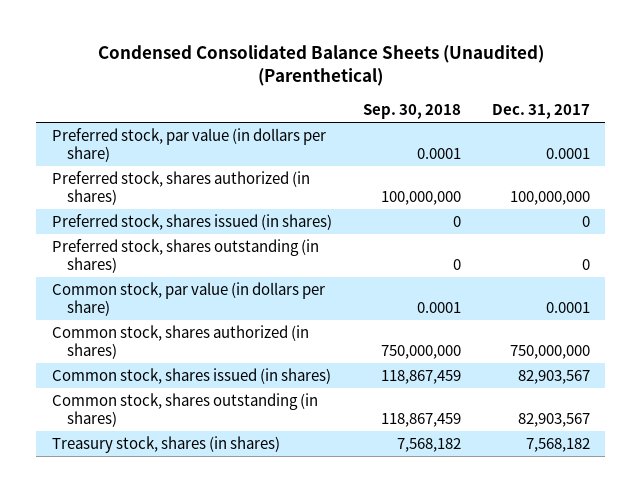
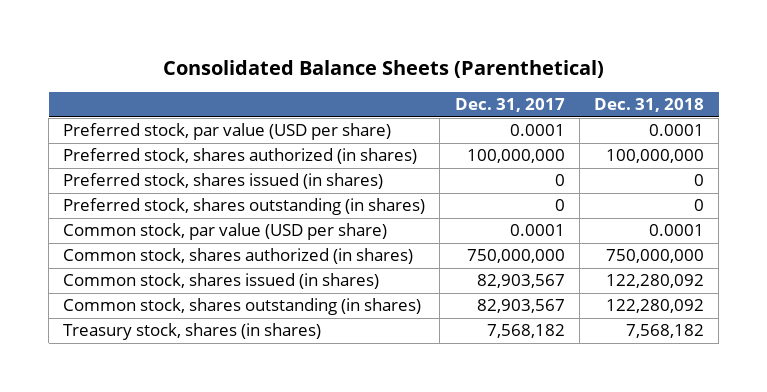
[97,45,544,87] Condensed Consolidated Balance Sheets (Unaudited) (Parenthetical) -> [162,59,604,78] Consolidated Balance Sheets (Parenthetical)
[362,103,461,119] Sep. 30, 2018 -> none
none -> [593,98,704,113] Dec. 31, 2018
[51,127,326,162] Preferred stock, par value (in dollars per share) -> [63,123,392,141] Preferred stock, par value (USD per share)
[51,281,325,316] Common stock, par value (in dollars per share) -> [63,223,388,241] Common stock, par value (USD per share)

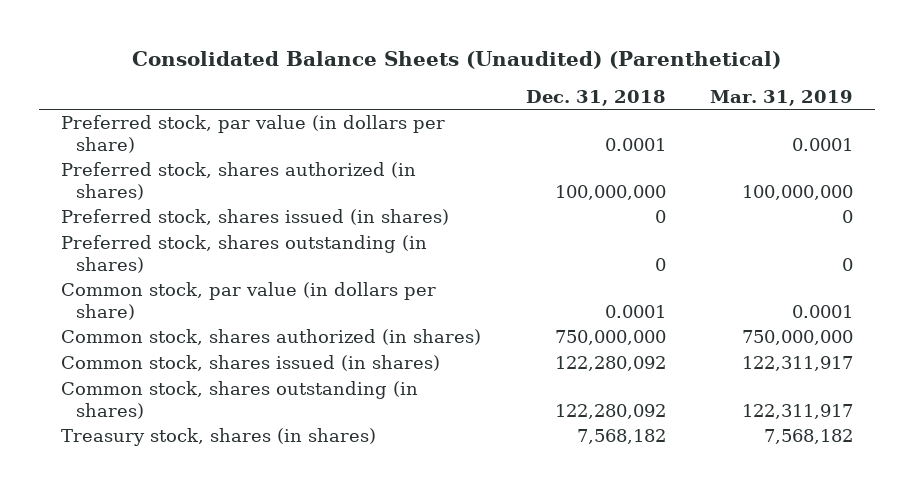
[162,59,604,78] Consolidated Balance Sheets (Parenthetical) -> [132,51,782,70] Consolidated Balance Sheets (Unaudited) (Parenthetical)
[454,98,565,113] Dec. 31, 2017 -> none
none -> [709,89,853,106] Mar. 31, 2019
[63,123,392,141] Preferred stock, par value (USD per share) -> [61,115,446,153] Preferred stock, par value (in dollars per share)
[63,223,388,241] Common stock, par value (USD per share) -> [61,282,437,320] Common stock, par value (in dollars per share)

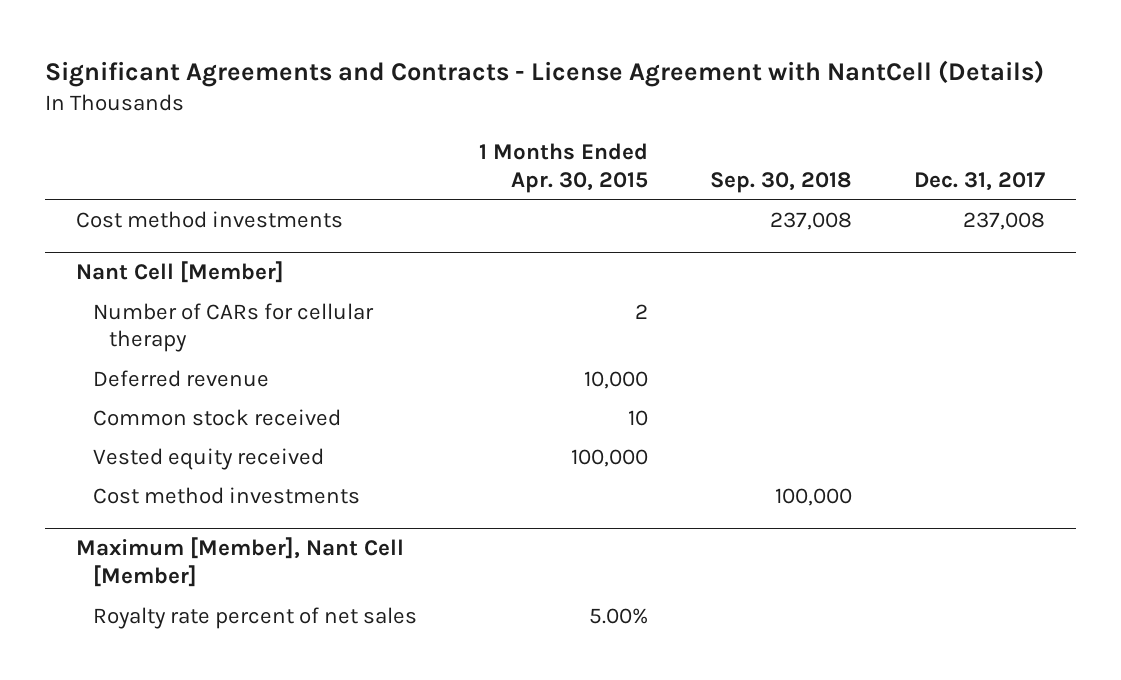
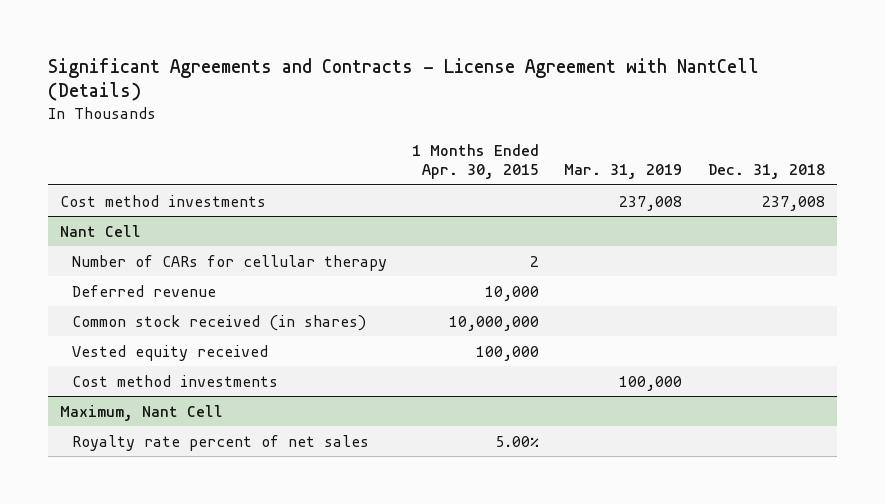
[709,171,852,193] Sep. 30, 2018 -> none
[913,171,1045,191] Dec. 31, 2017 -> none
none -> [564,164,683,180] Mar. 31, 2019
none -> [707,164,825,180] Dec. 31, 2018
[76,261,285,284] Nant Cell [Member] -> [60,224,142,237] Nant Cell
[92,408,341,426] Common stock received -> [71,314,366,331] Common stock received (in shares)
[627,409,648,426] 10 -> [449,315,540,331] 10,000,000
[76,537,405,588] Maximum [Member], Nant Cell [Member] -> [60,404,224,421] Maximum, Nant Cell

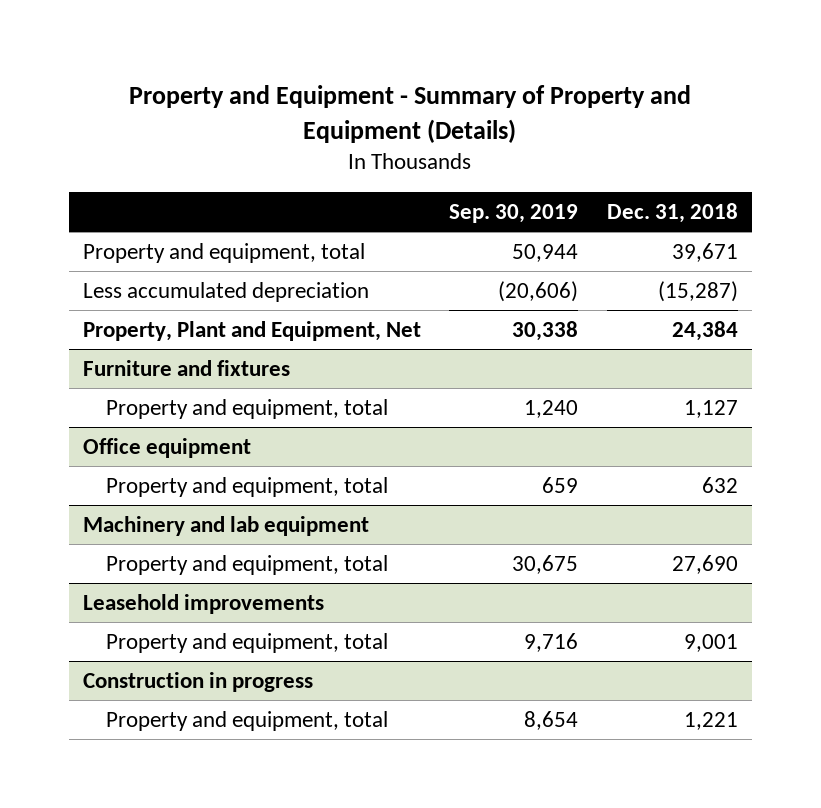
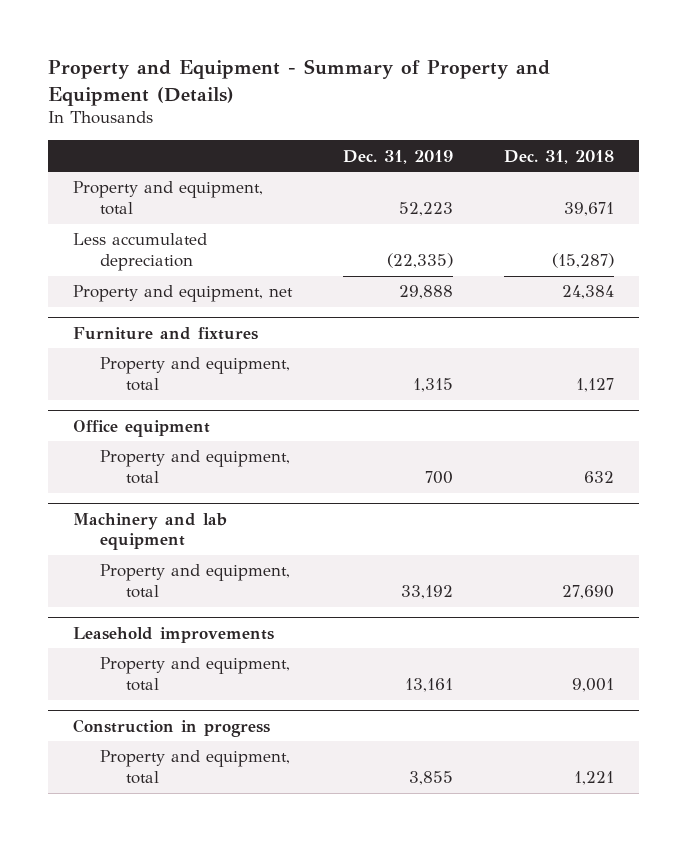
[449,203,579,223] Sep. 30, 2019 -> none
none -> [342,149,453,164] Dec. 31, 2019
[82,320,421,341] Property, Plant and Equipment, Net -> [73,285,294,303] Property and equipment, net

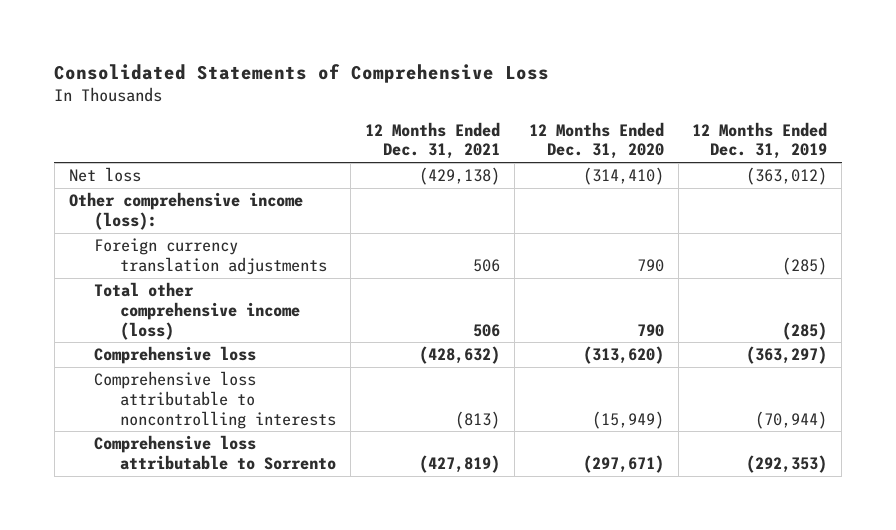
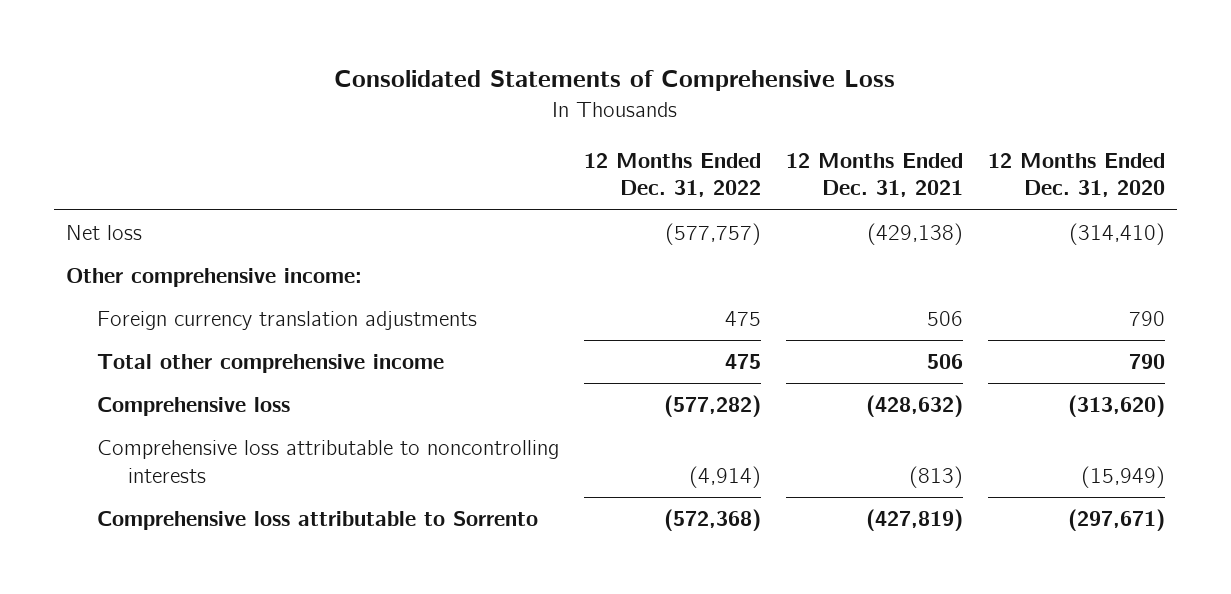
[692,121,828,160] 12 Months Ended Dec. 31, 2019 -> none
none -> [583,152,761,198] 12 Months Ended Dec. 31, 2022
[68,192,303,230] Other comprehensive income (loss): -> [66,268,363,288] Other comprehensive income:
[94,282,300,340] Total other comprehensive income (loss) -> [96,354,444,374] Total other comprehensive income

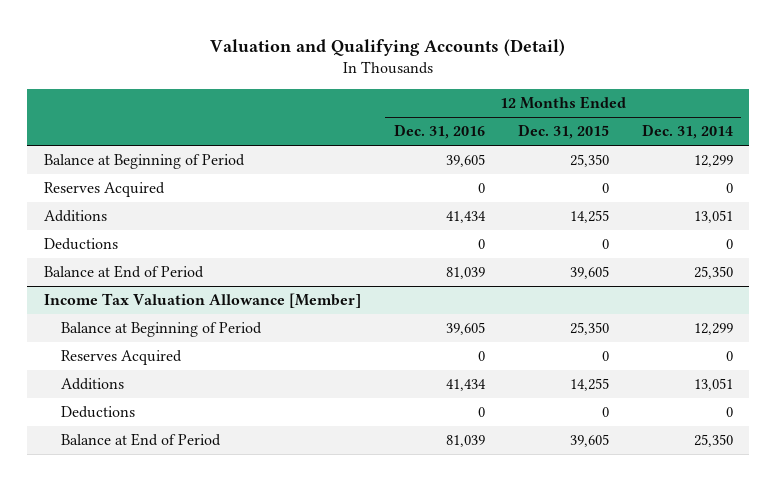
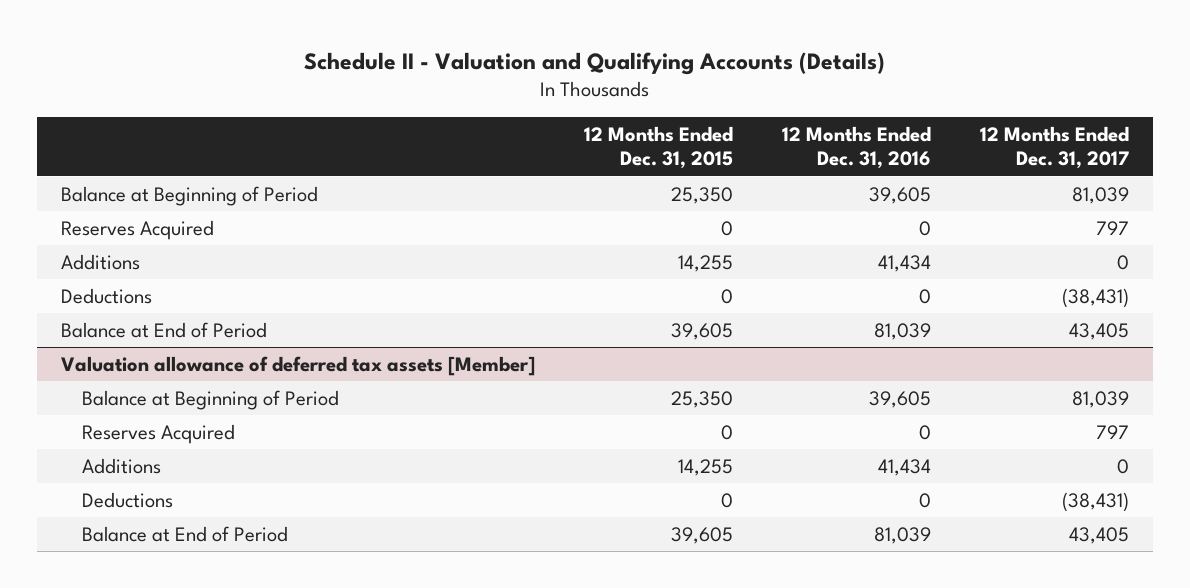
[210,38,566,56] Valuation and Qualifying Accounts (Detail) -> [303,51,885,75] Schedule II - Valuation and Qualifying Accounts (Details)
[641,124,733,140] Dec. 31, 2014 -> none
none -> [979,125,1129,170] 12 Months Ended Dec. 31, 2017
[43,293,361,309] Income Tax Valuation Allowance [Member] -> [61,355,536,376] Valuation allowance of deferred tax assets [Member]

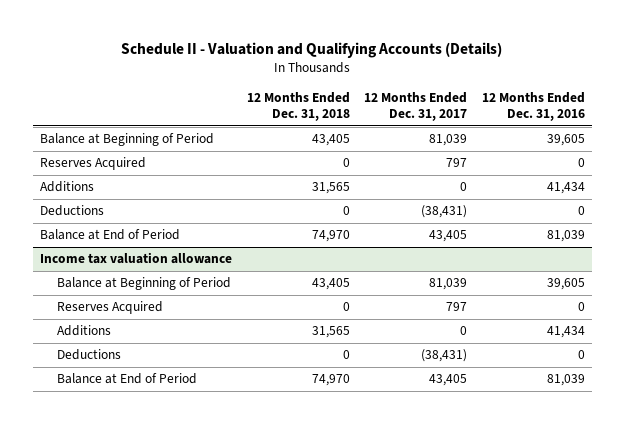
[584,125,734,170] 12 Months Ended Dec. 31, 2015 -> none
none -> [246,92,350,122] 12 Months Ended Dec. 31, 2018
[61,355,536,376] Valuation allowance of deferred tax assets [Member] -> [40,252,233,265] Income tax valuation allowance

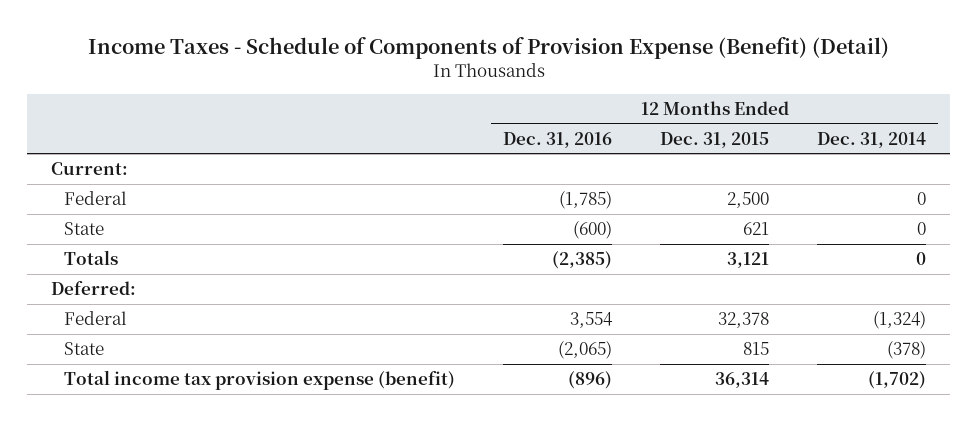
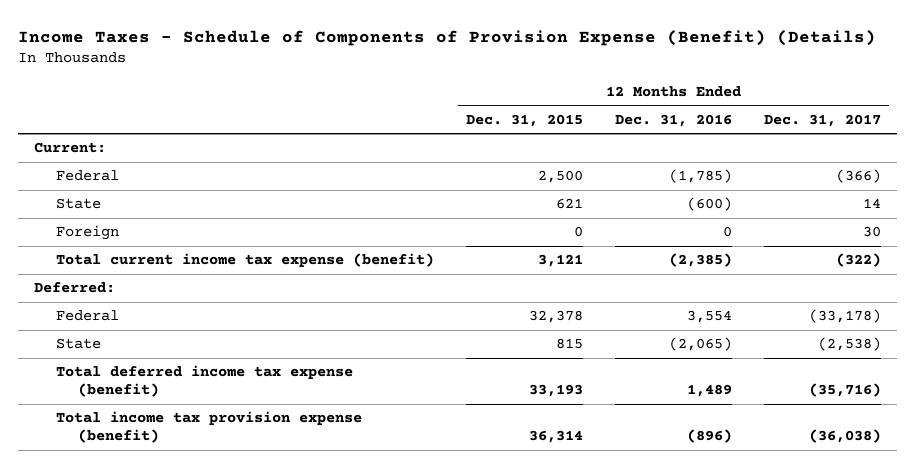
[87,36,889,59] Income Taxes - Schedule of Components of Provision Expense (Benefit) (Detail) -> [18,29,877,46] Income Taxes - Schedule of Components of Provision Expense (Benefit) (Details)
[817,131,927,148] Dec. 31, 2014 -> none
none -> [764,113,882,127] Dec. 31, 2017
none -> [56,225,120,241] Foreign
[64,250,119,266] Totals -> [56,253,435,268] Total current income tax expense (benefit)
none -> [56,365,354,398] Total deferred income tax expense (benefit)

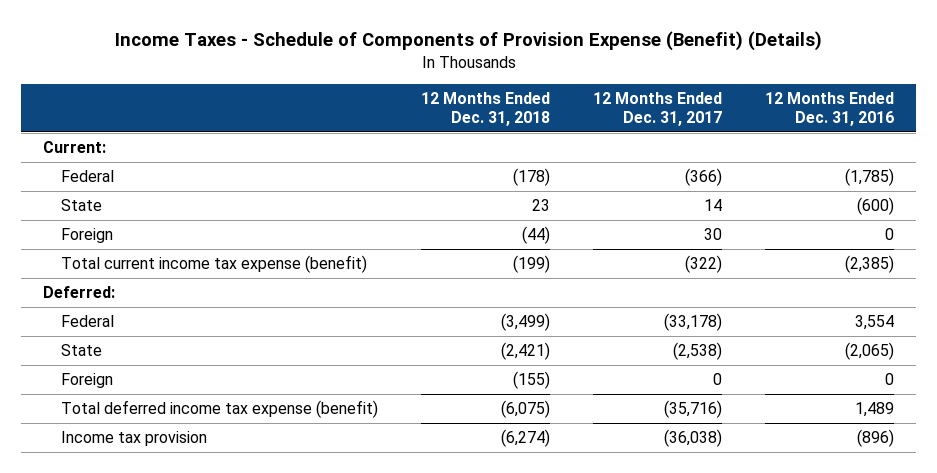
[466,113,584,127] Dec. 31, 2015 -> none
none -> [420,92,550,126] 12 Months Ended Dec. 31, 2018
none -> [60,373,113,389] Foreign
[56,411,363,444] Total income tax provision expense (benefit) -> [60,431,207,447] Income tax provision

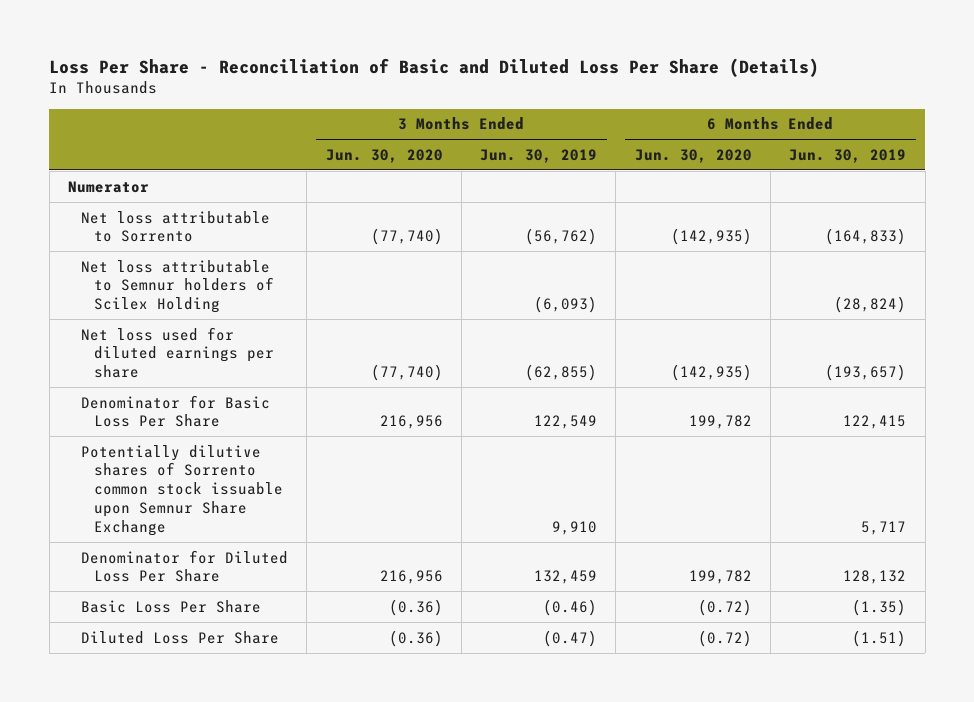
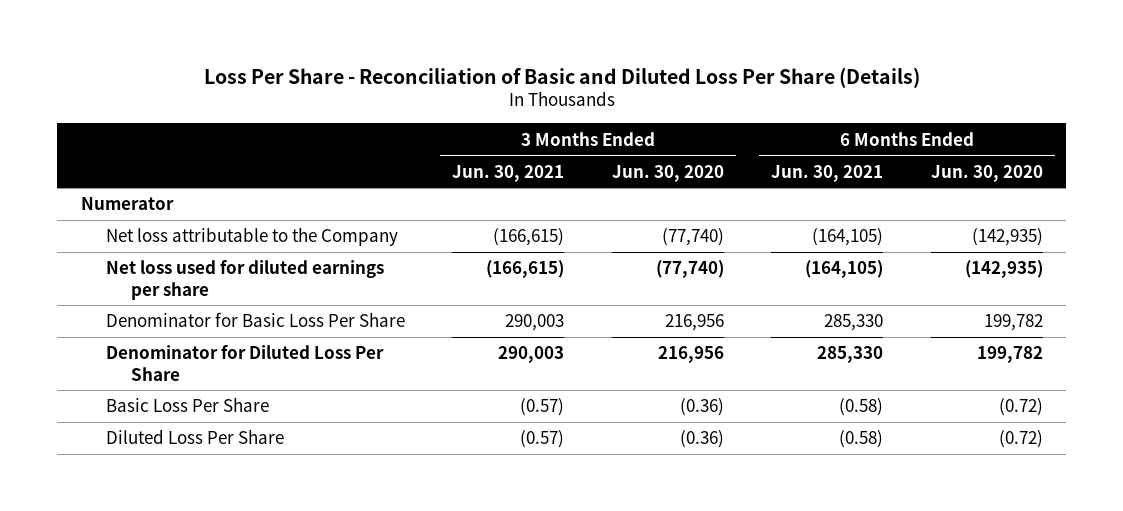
[480,148,598,163] Jun. 30, 2019 -> none
[789,148,907,163] Jun. 30, 2019 -> none
none -> [452,164,565,182] Jun. 30, 2021
none -> [771,164,884,182] Jun. 30, 2021
[81,259,275,314] Net loss attributable to Semnur holders of Scilex Holding -> none
[81,210,271,243] Net loss attributable to Sorrento -> [105,227,398,247] Net loss attributable to the Company
[81,444,284,537] Potentially dilutive shares of Sorrento common stock issuable upon Semnur Share Exchange -> none

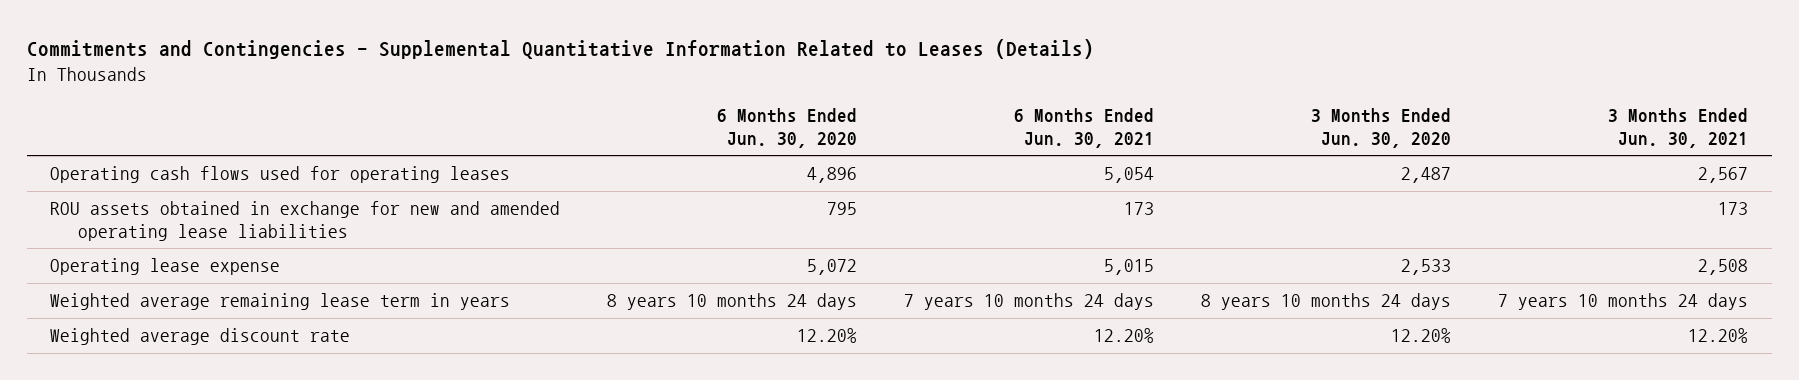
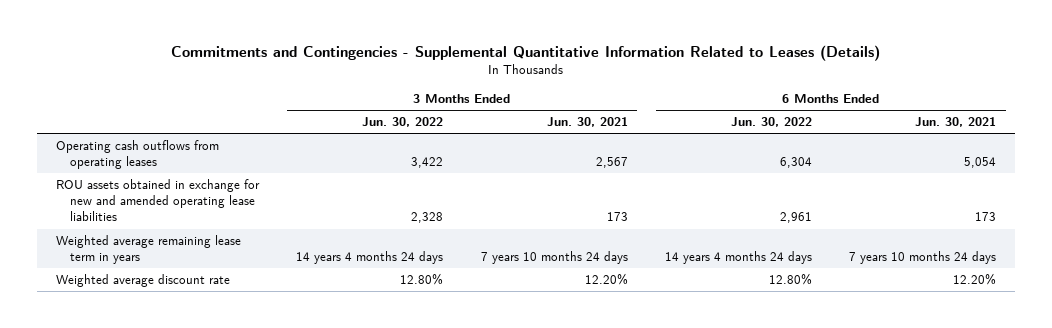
[717,108,858,148] 6 Months Ended Jun. 30, 2020 -> none
[1311,108,1452,148] 3 Months Ended Jun. 30, 2020 -> none
none -> [362,117,444,128] Jun. 30, 2022
none -> [731,117,813,128] Jun. 30, 2022
[50,166,511,184] Operating cash flows used for operating leases -> [56,140,220,170] Operating cash outflows from operating leases
[50,258,281,276] Operating lease expense -> none

